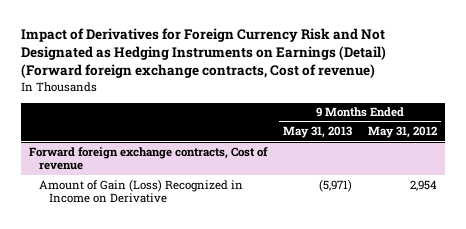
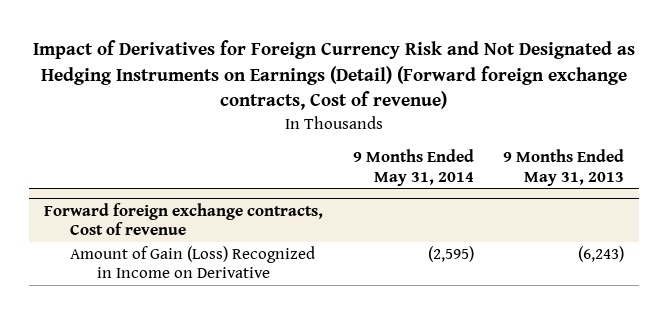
[367,126,437,139] May 31, 2012 -> none
none -> [352,149,474,186] 9 Months Ended May 31, 2014
[318,178,352,192] (5,971) -> [578,246,625,263] (6,243)

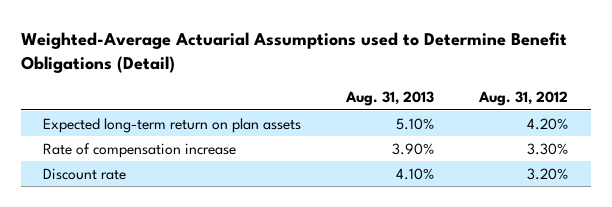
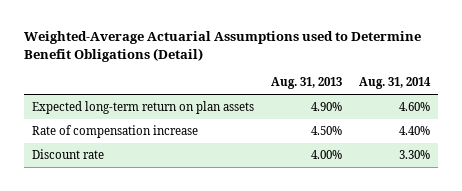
[478,91,569,107] Aug. 31, 2012 -> none
none -> [358,77,431,90] Aug. 31, 2014
[396,117,435,130] 5.10% -> [310,101,342,111] 4.90%
[392,142,435,155] 3.90% -> [310,125,342,135] 4.50%
[396,167,435,180] 4.10% -> [310,149,342,159] 4.00%

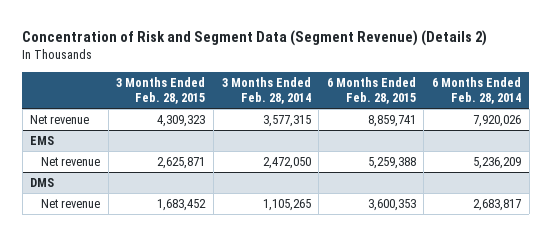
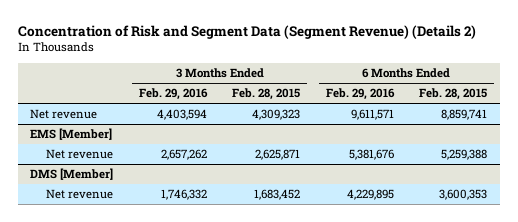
[221,76,311,105] 3 Months Ended Feb. 28, 2014 -> none
[431,76,521,105] 6 Months Ended Feb. 28, 2014 -> none
none -> [138,88,208,101] Feb. 29, 2016
none -> [325,88,395,101] Feb. 29, 2016
[30,136,55,146] EMS -> [30,128,113,141] EMS [Member]
[30,178,55,188] DMS -> [30,168,114,181] DMS [Member]

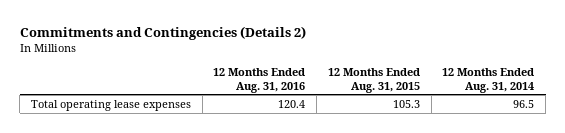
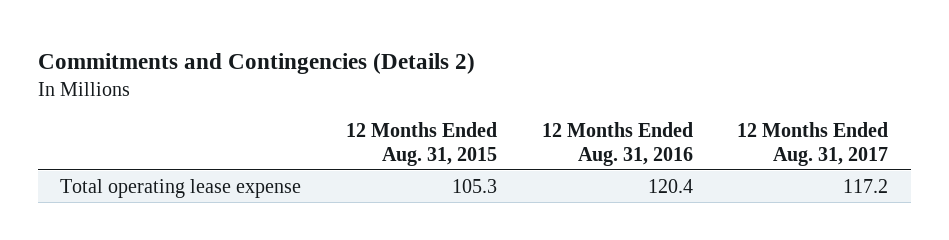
[442,68,535,93] 12 Months Ended Aug. 31, 2014 -> none
none -> [737,122,889,166] 12 Months Ended Aug. 31, 2017
[30,99,191,111] Total operating lease expenses -> [60,178,302,198] Total operating lease expense

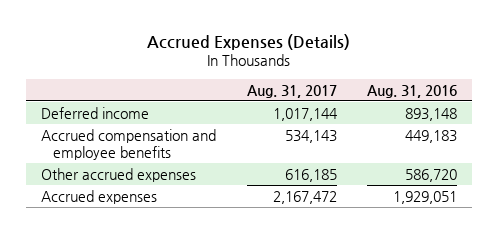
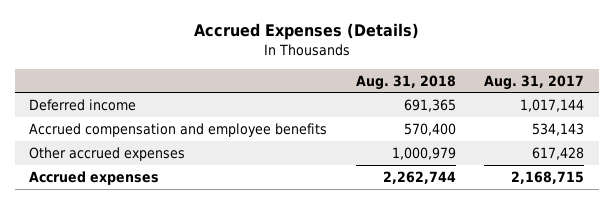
[366,84,457,98] Aug. 31, 2016 -> none
none -> [355,74,456,90] Aug. 31, 2018
[284,168,337,182] 616,185 -> [532,146,585,160] 617,428
[272,190,337,204] 2,167,472 -> [511,170,585,184] 2,168,715

